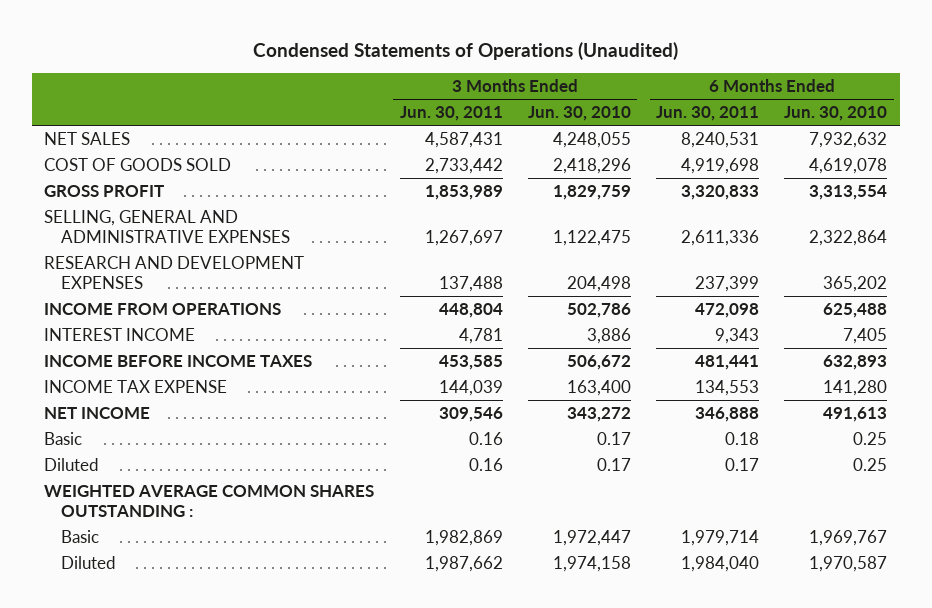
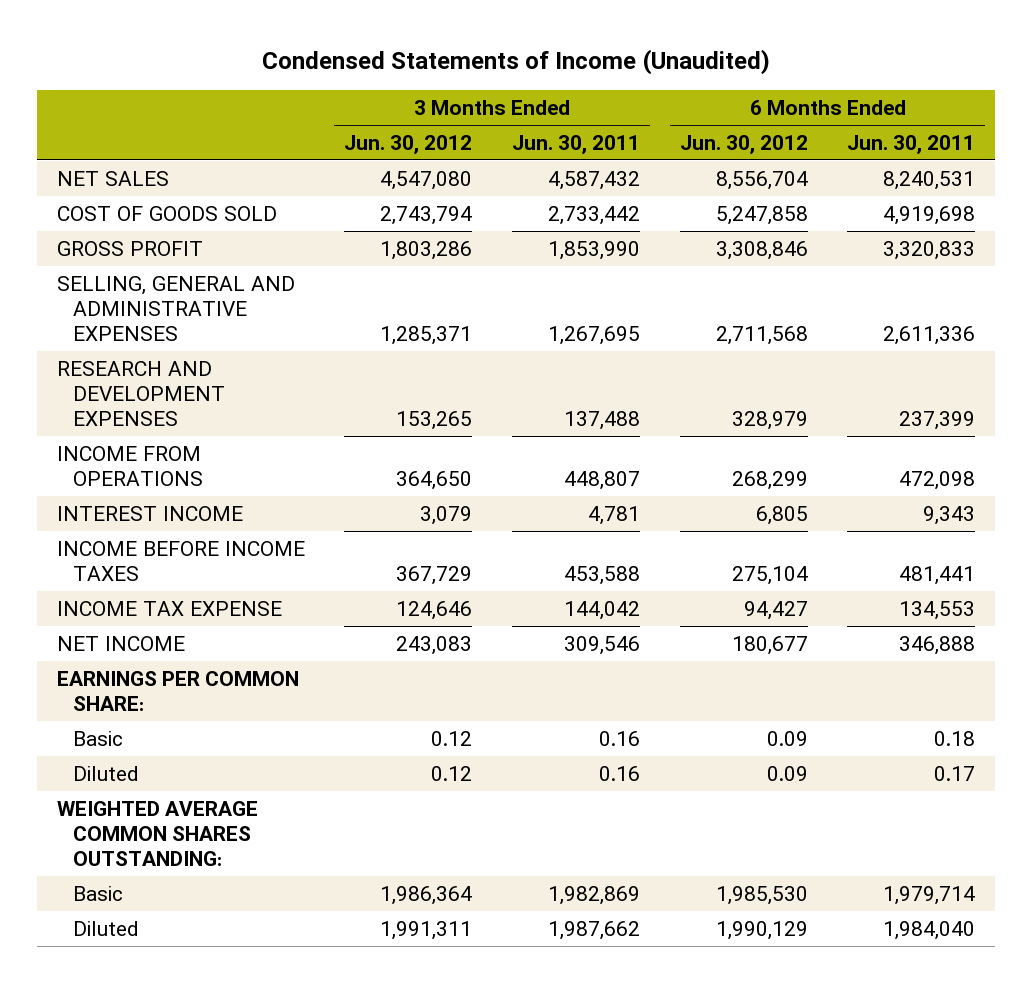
[252,42,678,61] Condensed Statements of Operations (Unaudited) -> [262,49,771,76] Condensed Statements of Income (Unaudited)
[527,106,631,122] Jun. 30, 2010 -> none
[784,106,888,122] Jun. 30, 2010 -> none
none -> [344,134,473,154] Jun. 30, 2012
none -> [679,134,808,154] Jun. 30, 2012
[424,131,503,148] 4,587,431 -> [548,170,641,190] 4,587,432
[424,184,503,200] 1,853,989 -> [548,240,641,260] 1,853,990
[424,229,503,246] 1,267,697 -> [548,326,641,346] 1,267,695
[438,302,503,318] 448,804 -> [564,470,641,490] 448,807
[438,354,503,370] 453,585 -> [564,565,641,585] 453,588
[438,379,503,396] 144,039 -> [564,600,641,620] 144,042
none -> [56,670,299,711] EARNINGS PER COMMON SHARE:
[44,484,375,517] WEIGHTED AVERAGE COMMON SHARES OUTSTANDING : -> [56,800,258,867] WEIGHTED AVERAGE COMMON SHARES OUTSTANDING:

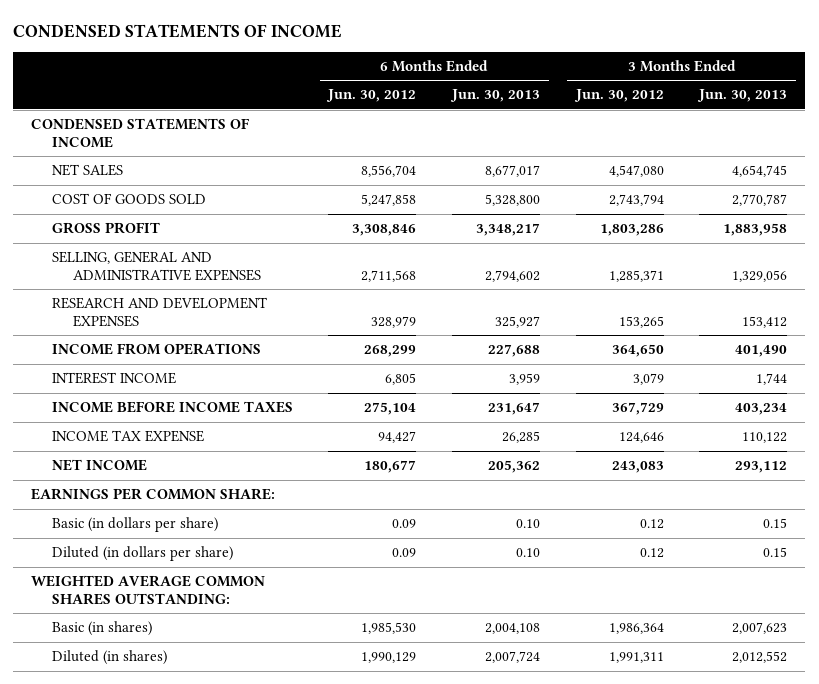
[262,49,771,76] Condensed Statements of Income (Unaudited) -> [13,23,343,38] CONDENSED STATEMENTS OF INCOME
[512,134,641,154] Jun. 30, 2011 -> none
[847,134,976,154] Jun. 30, 2011 -> none
none -> [450,89,541,103] Jun. 30, 2013
none -> [697,89,788,103] Jun. 30, 2013
none -> [31,118,250,148] CONDENSED STATEMENTS OF INCOME
[73,730,124,746] Basic -> [51,517,218,533] Basic (in dollars per share)
[73,765,140,781] Diluted -> [51,546,233,562] Diluted (in dollars per share)
[73,885,124,901] Basic -> [51,621,152,637] Basic (in shares)
[73,920,140,936] Diluted -> [51,650,167,666] Diluted (in shares)

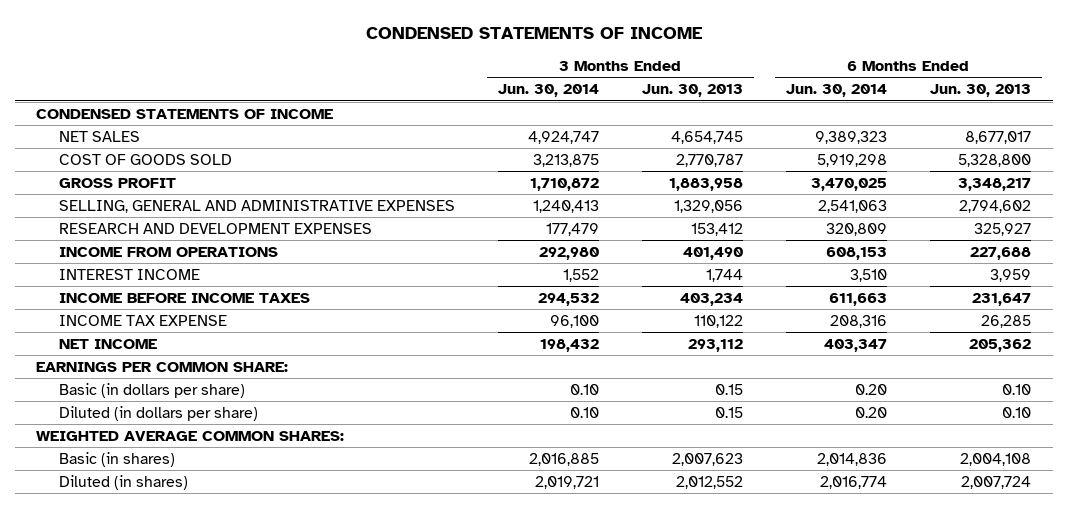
[326,89,417,103] Jun. 30, 2012 -> none
[573,89,664,103] Jun. 30, 2012 -> none
none -> [497,84,599,98] Jun. 30, 2014
none -> [785,84,887,98] Jun. 30, 2014
[31,575,266,605] WEIGHTED AVERAGE COMMON SHARES OUTSTANDING: -> [36,430,345,441] WEIGHTED AVERAGE COMMON SHARES:

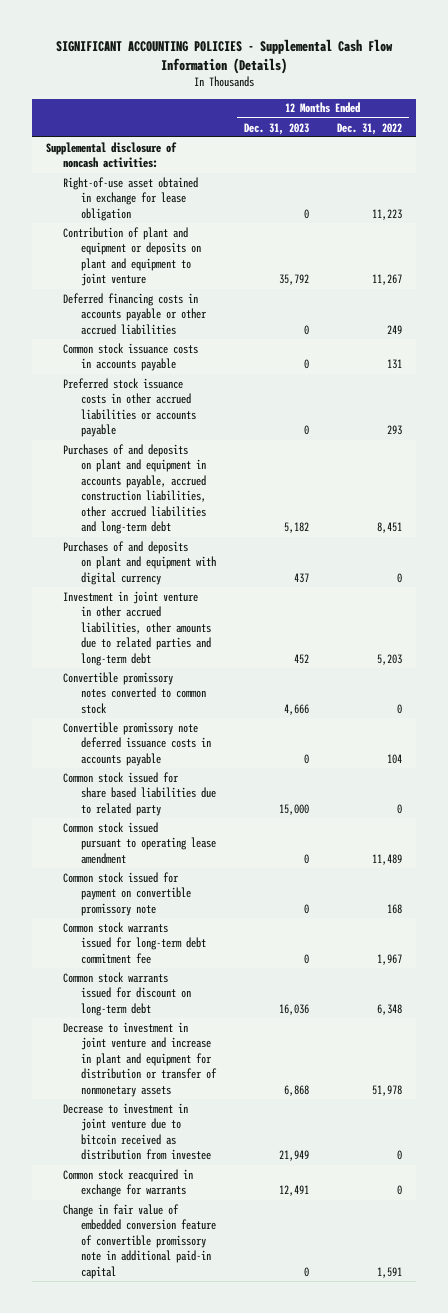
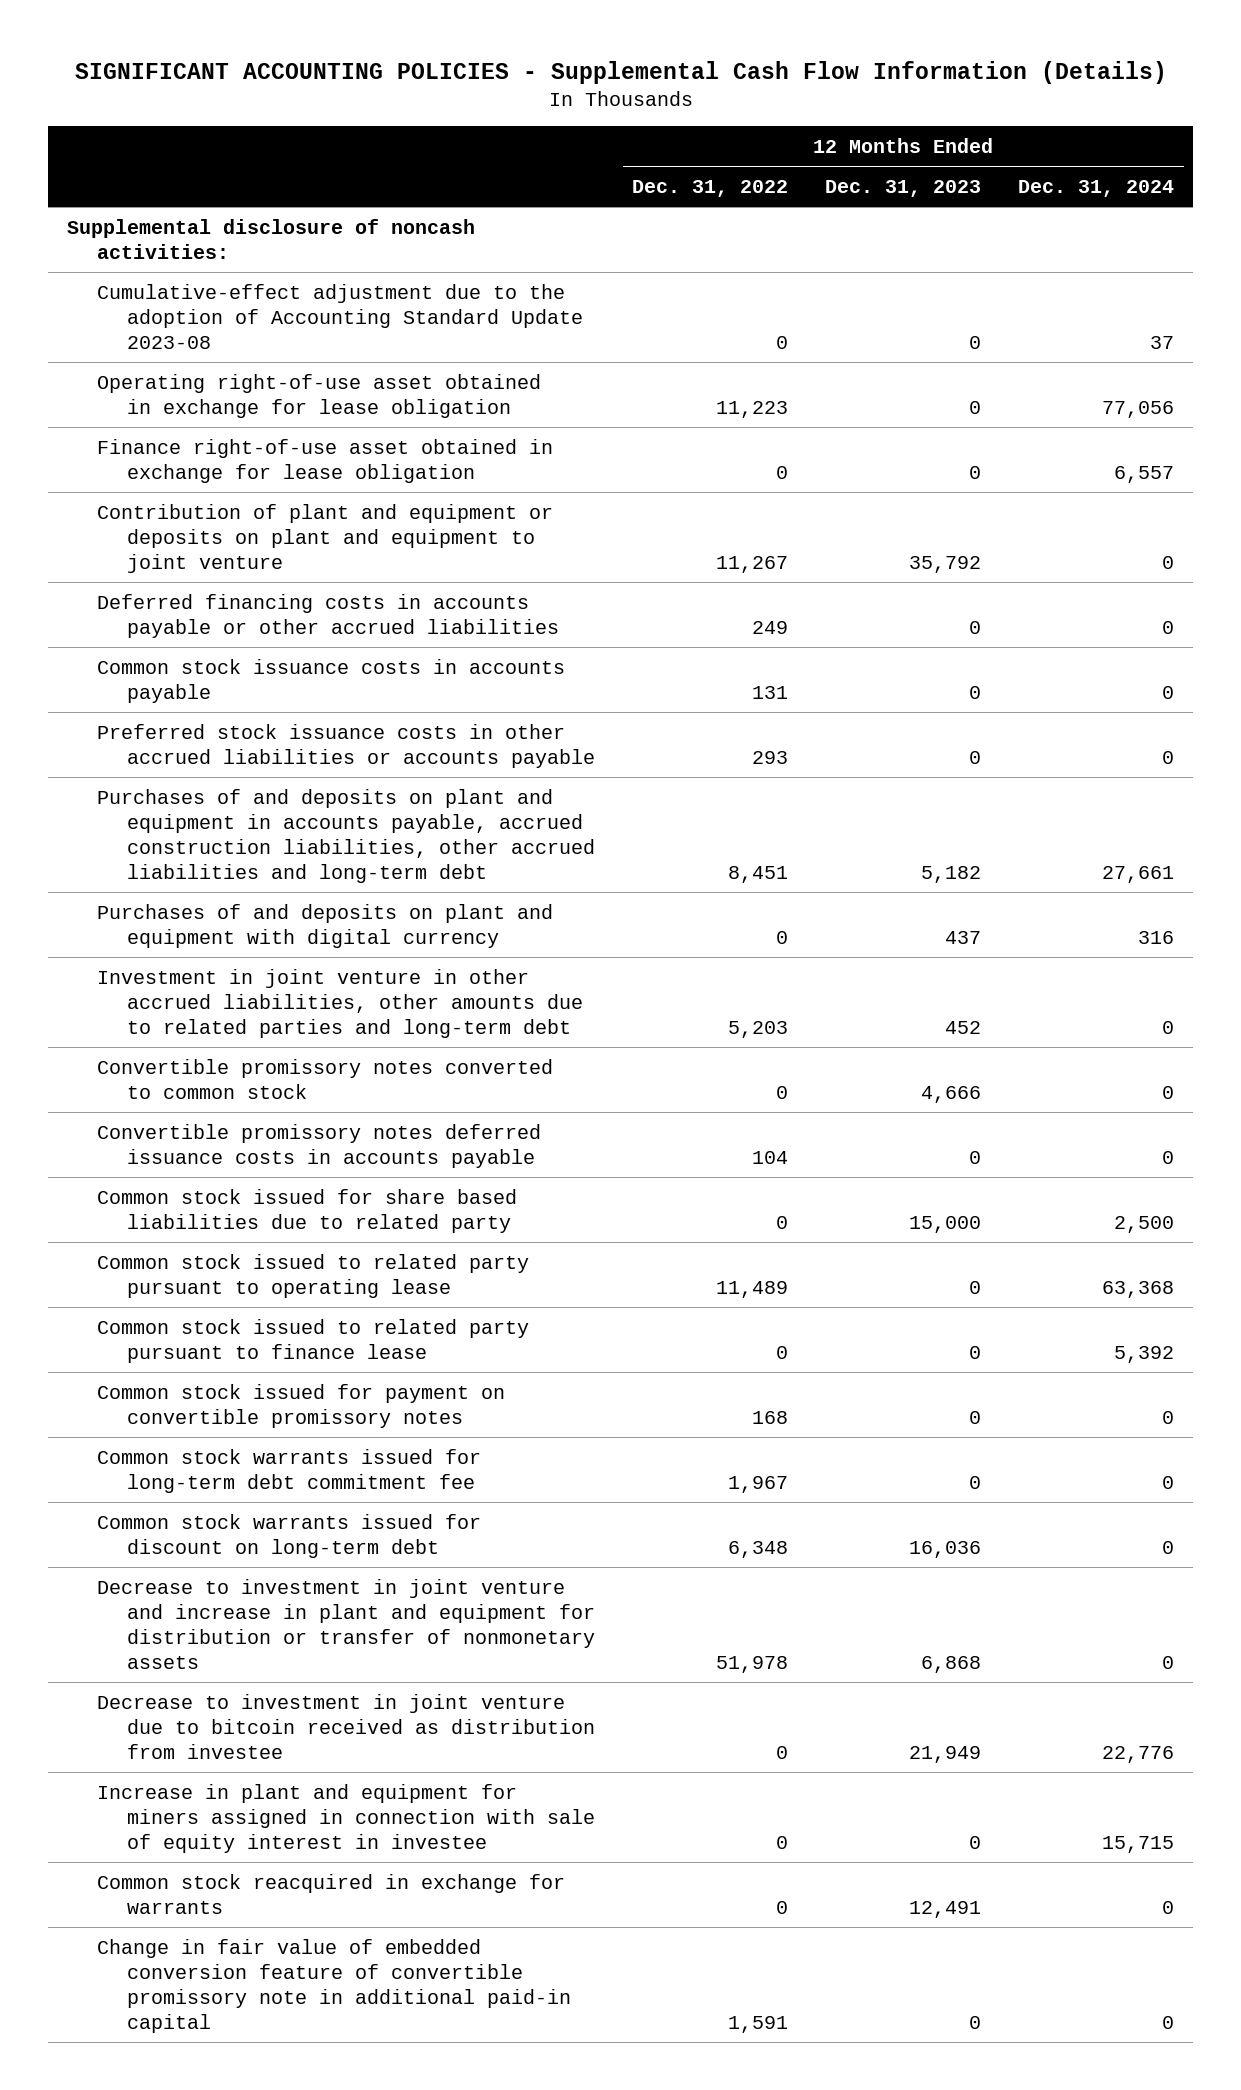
none -> [1018,179,1175,197] Dec. 31, 2024
none -> [96,283,583,349] Cumulative-effect adjustment due to the adoption of Accounting Standard Update 2023-08
[63,176,199,221] Right-of-use asset obtained in exchange for lease obligation -> [96,373,541,418] Operating right-of-use asset obtained in exchange for lease obligation
none -> [96,438,553,483] Finance right-of-use asset obtained in exchange for lease obligation
[63,721,211,766] Convertible promissory note deferred issuance costs in accounts payable -> [96,1123,541,1168] Convertible promissory notes deferred issuance costs in accounts payable
[63,821,216,864] Common stock issued pursuant to operating lease amendment -> [96,1253,529,1298] Common stock issued to related party pursuant to operating lease
none -> [96,1318,529,1363] Common stock issued to related party pursuant to finance lease
[63,871,191,916] Common stock issued for payment on convertible promissory note -> [96,1383,505,1428] Common stock issued for payment on convertible promissory notes
none -> [96,1783,595,1853] Increase in plant and equipment for miners assigned in connection with sale of equity interest in investee

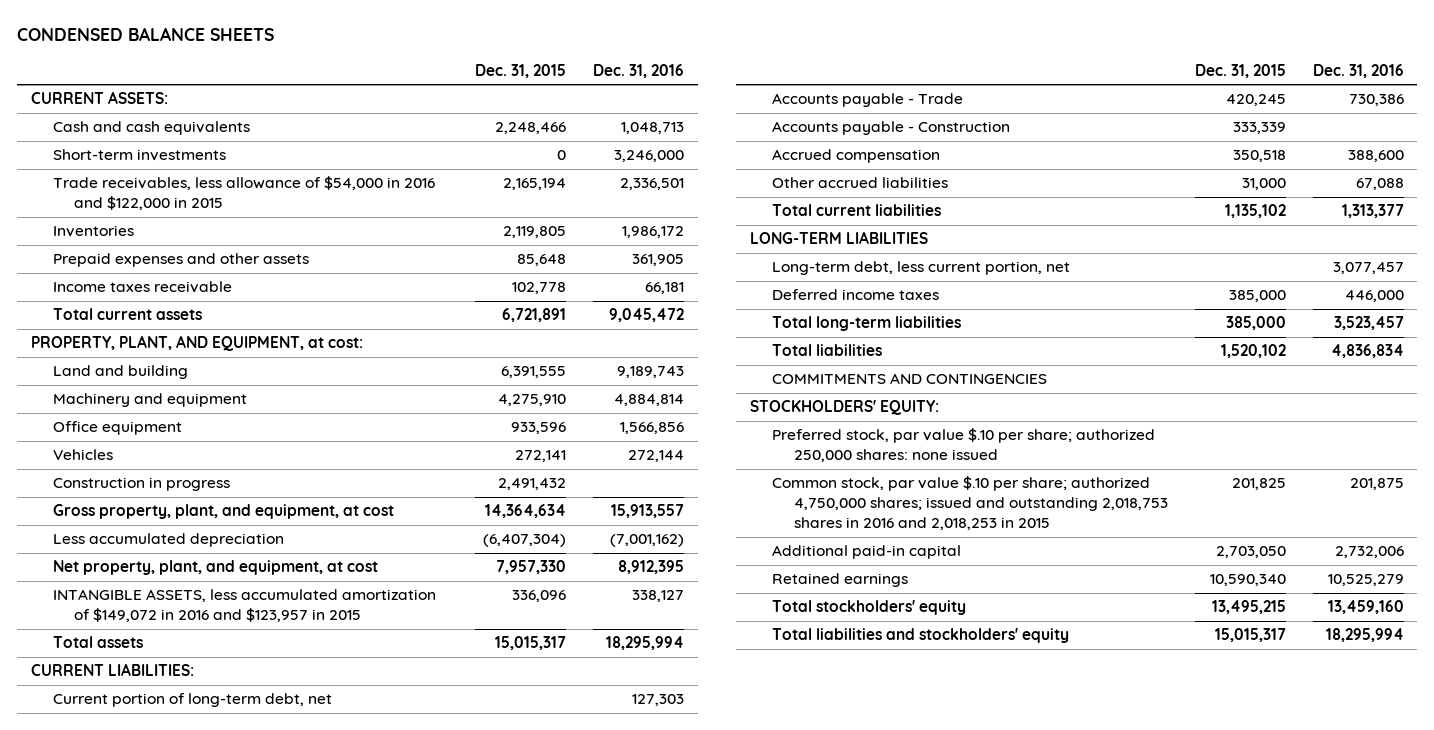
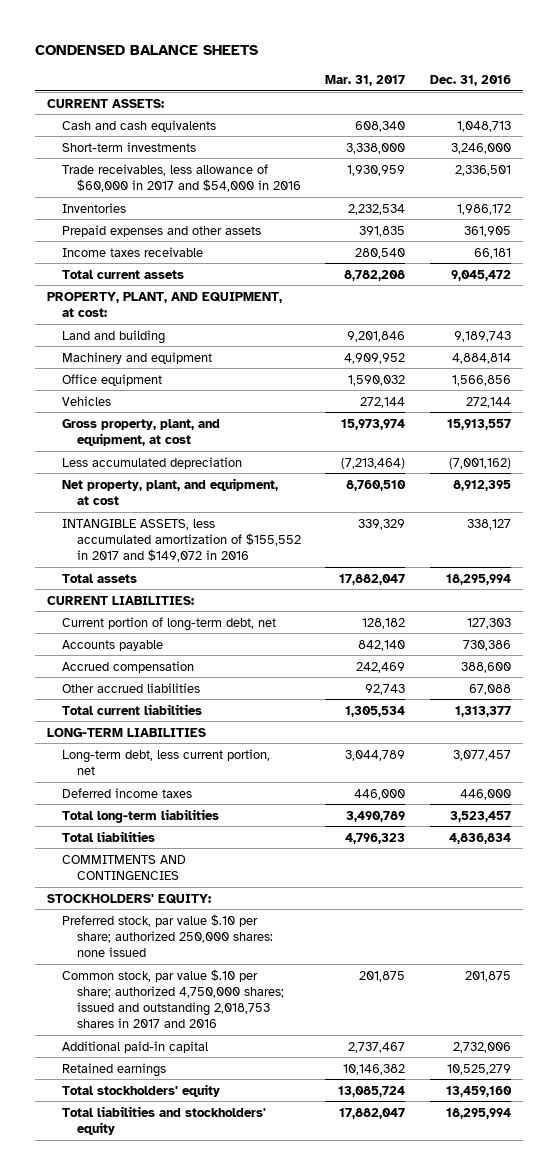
[475,63,567,78] Dec. 31, 2015 -> none
none -> [325,74,406,86] Mar. 31, 2017
[52,176,435,211] Trade receivables, less allowance of $54,000 in 2016 and $122,000 in 2015 -> [62,163,302,192] Trade receivables, less allowance of $60,000 in 2017 and $54,000 in 2016
[52,477,230,492] Construction in progress -> none
[52,589,436,623] INTANGIBLE ASSETS, less accumulated amortization of $149,072 in 2016 and $123,957 in 2015 -> [62,518,302,563] INTANGIBLE ASSETS, less accumulated amortization of $155,552 in 2017 and $149,072 in 2016
[771,121,1010,136] Accounts payable - Construction -> none
[771,93,963,108] Accounts payable - Trade -> [62,639,164,651] Accounts payable
[771,476,1168,531] Common stock, par value $.10 per share; authorized 4,750,000 shares; issued and outstanding 2,018,753 shares in 2016 and 2,018,253 in 2015 -> [62,968,285,1029] Common stock, par value $.10 per share; authorized 4,750,000 shares; issued and outstanding 2,018,753 shares in 2017 and 2016

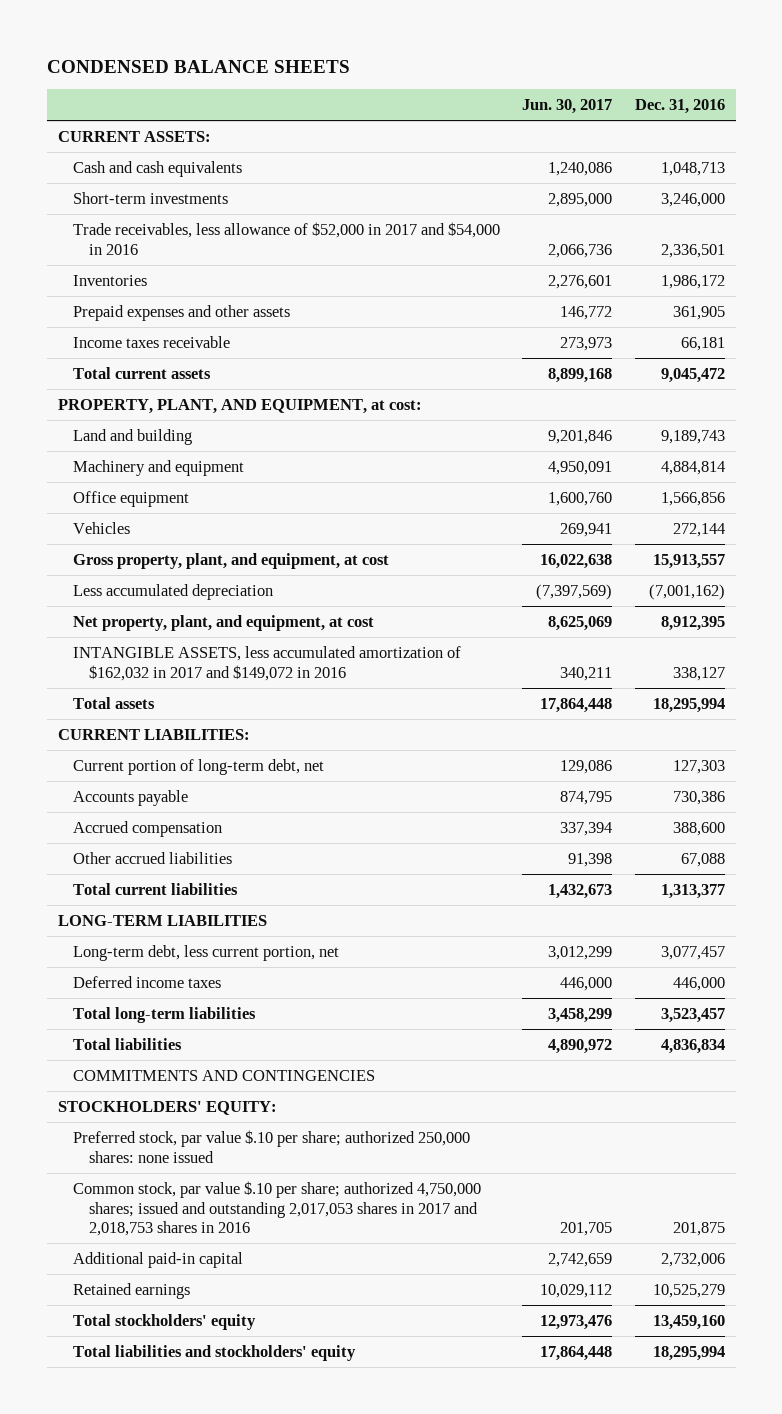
[325,74,406,86] Mar. 31, 2017 -> none
none -> [522,99,613,115] Jun. 30, 2017
[62,163,302,192] Trade receivables, less allowance of $60,000 in 2017 and $54,000 in 2016 -> [73,221,501,255] Trade receivables, less allowance of $52,000 in 2017 and $54,000 in 2016
[62,518,302,563] INTANGIBLE ASSETS, less accumulated amortization of $155,552 in 2017 and $149,072 in 2016 -> [73,645,462,681] INTANGIBLE ASSETS, less accumulated amortization of $162,032 in 2017 and $149,072 in 2016
[62,968,285,1029] Common stock, par value $.10 per share; authorized 4,750,000 shares; issued and outstanding 2,018,753 shares in 2017 and 2016 -> [73,1180,482,1237] Common stock, par value $.10 per share; authorized 4,750,000 shares; issued and outstanding 2,017,053 shares in 2017 and 2,018,753 shares in 2016

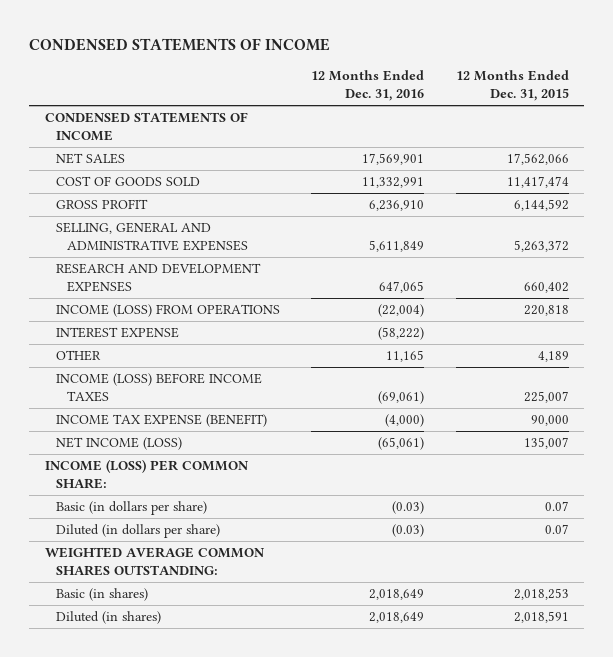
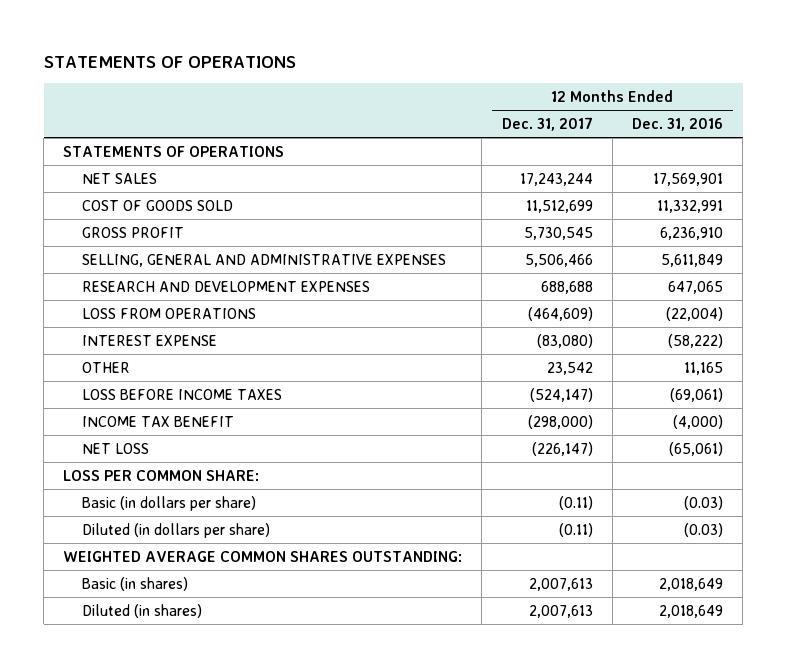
[28,38,330,52] CONDENSED STATEMENTS OF INCOME -> [43,55,296,68] STATEMENTS OF OPERATIONS
[455,70,569,102] 12 Months Ended Dec. 31, 2015 -> none
none -> [501,117,593,132] Dec. 31, 2017
[44,112,248,141] CONDENSED STATEMENTS OF INCOME -> [63,145,285,157] STATEMENTS OF OPERATIONS
[55,304,280,318] INCOME (LOSS) FROM OPERATIONS -> [82,307,257,319] LOSS FROM OPERATIONS
[55,373,262,402] INCOME (LOSS) BEFORE INCOME TAXES -> [82,388,283,400] LOSS BEFORE INCOME TAXES
[55,414,267,428] INCOME TAX EXPENSE (BENEFIT) -> [82,415,235,427] INCOME TAX BENEFIT
[55,437,182,451] NET INCOME (LOSS) -> [82,442,150,454] NET LOSS
[44,459,249,489] INCOME (LOSS) PER COMMON SHARE: -> [63,469,260,481] LOSS PER COMMON SHARE:

